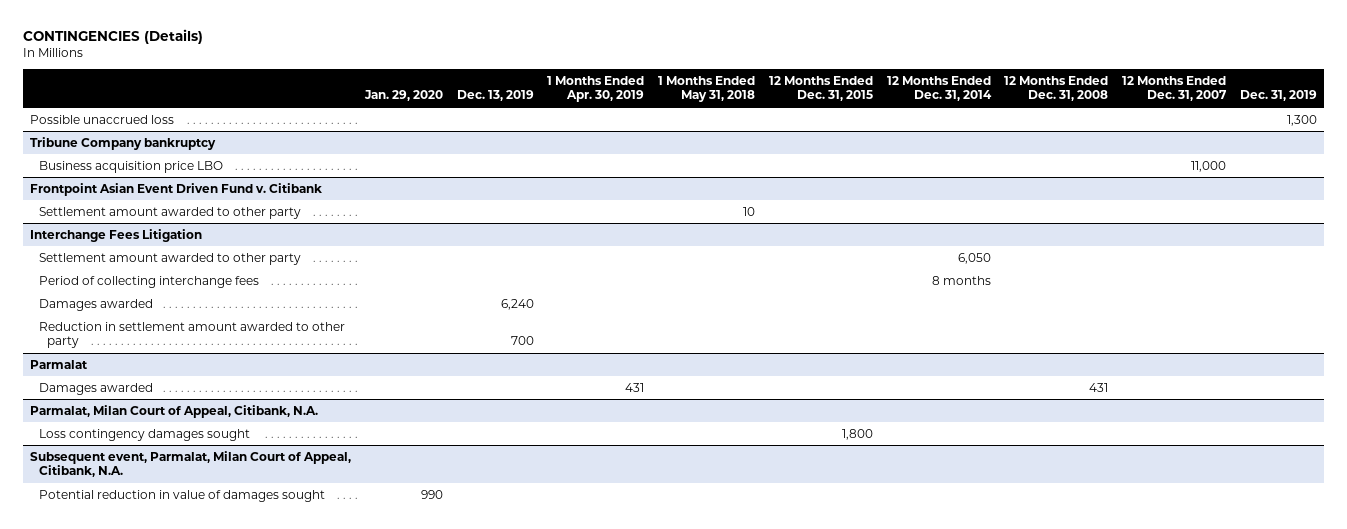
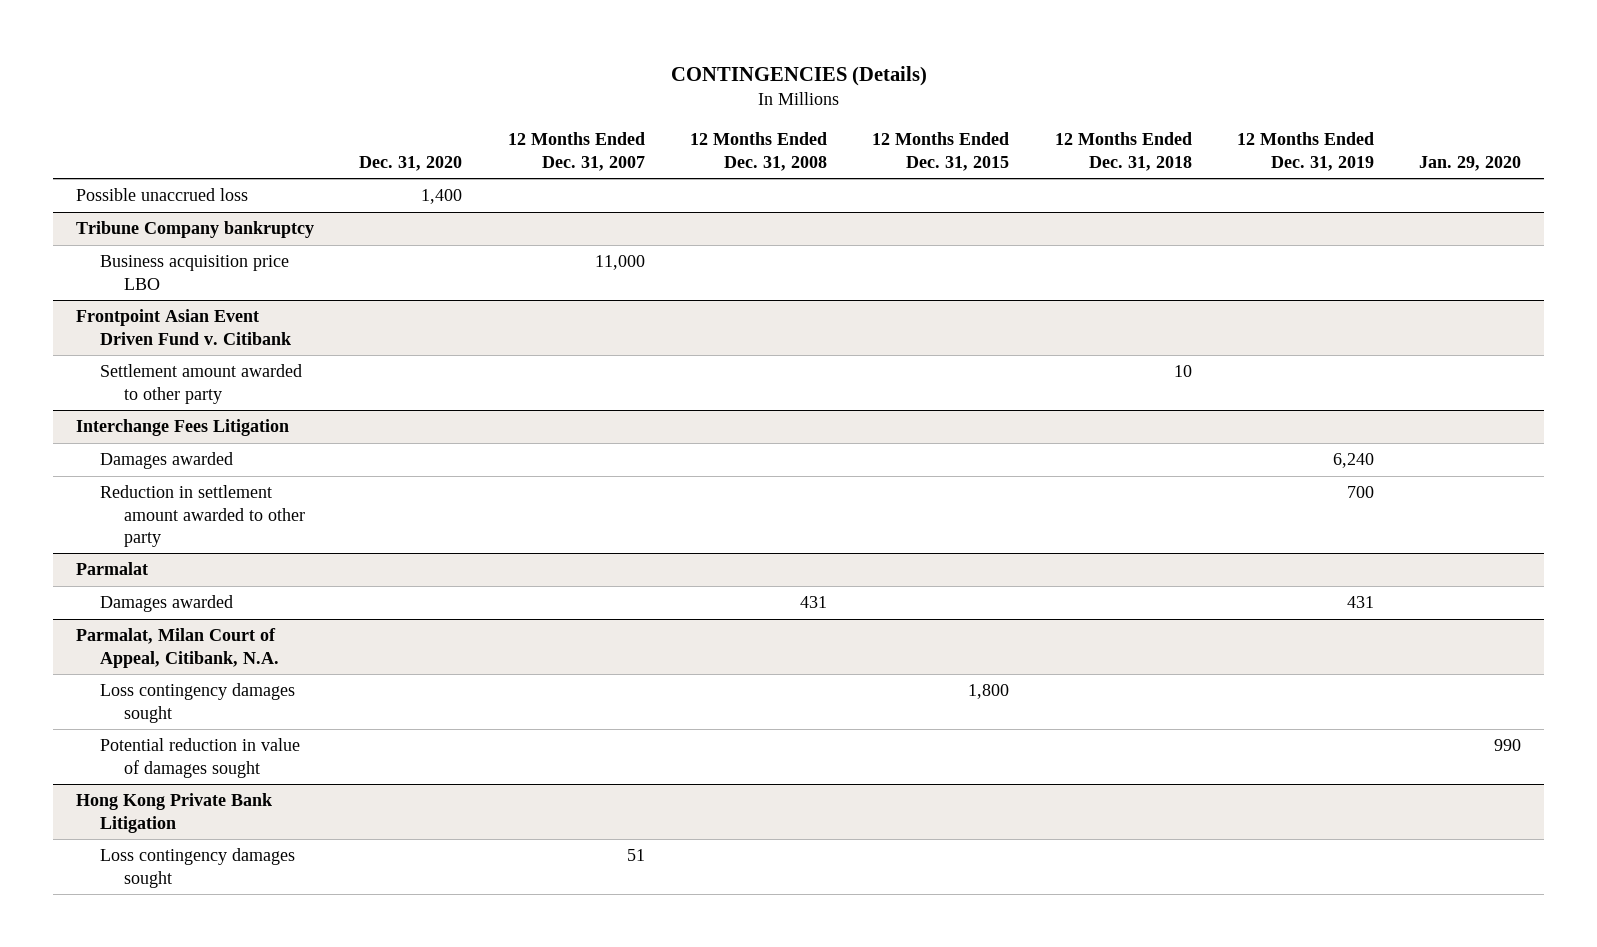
[456,90,534,102] Dec. 13, 2019 -> none
[547,76,645,103] 1 Months Ended Apr. 30, 2019 -> none
[658,76,756,103] 1 Months Ended May 31, 2018 -> none
[886,76,992,102] 12 Months Ended Dec. 31, 2014 -> none
[1239,90,1317,102] Dec. 31, 2019 -> none
none -> [359,155,463,171] Dec. 31, 2020
none -> [1054,132,1192,171] 12 Months Ended Dec. 31, 2018
none -> [1236,132,1374,171] 12 Months Ended Dec. 31, 2019
[38,252,301,265] Settlement amount awarded to other party -> none
[38,275,259,288] Period of collecting interchange fees -> none
[30,450,352,478] Subsequent event, Parmalat, Milan Court of Appeal, Citibank, N.A. -> none
[38,489,325,502] Potential reduction in value of damages sought -> none
none -> [100,738,301,778] Potential reduction in value of damages sought
none -> [76,793,273,833] Hong Kong Private Bank Litigation
none -> [100,848,296,888] Loss contingency damages sought

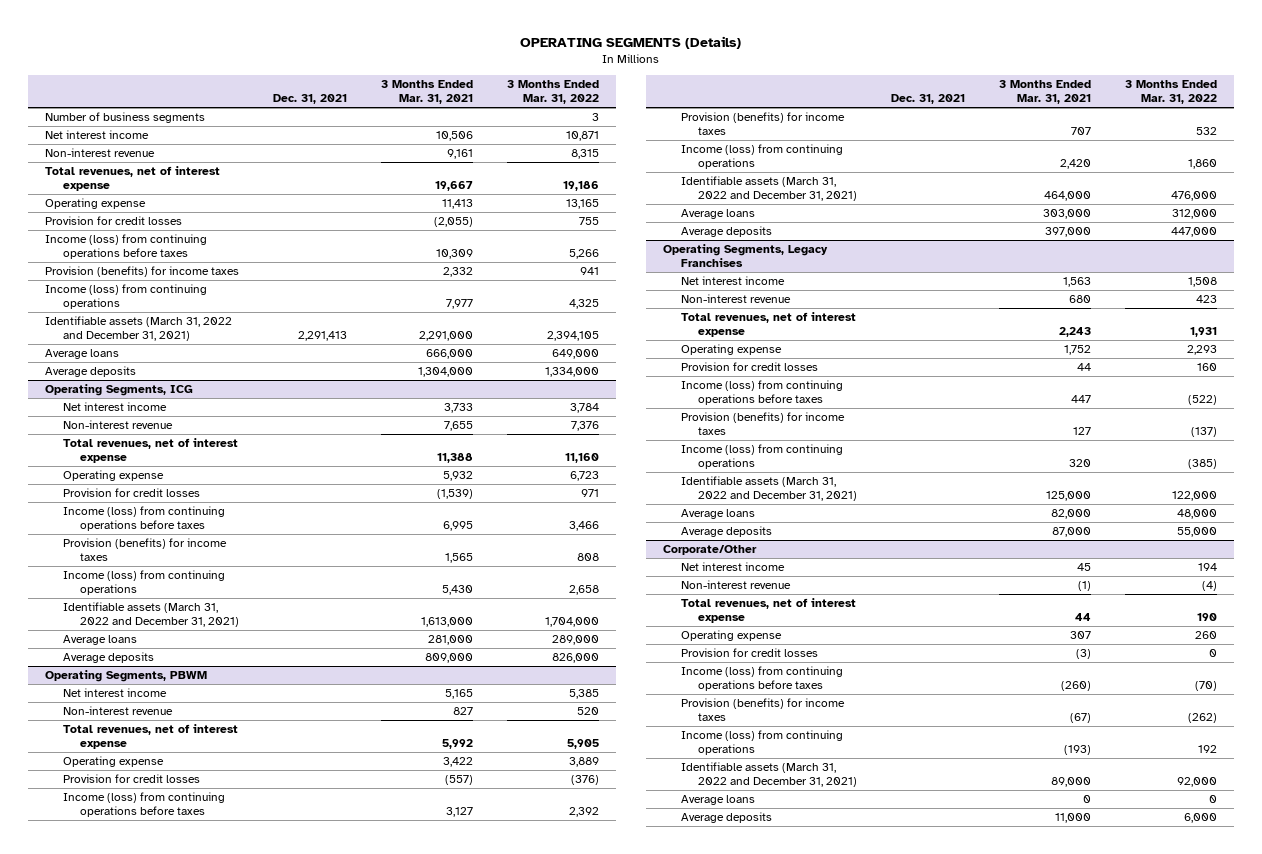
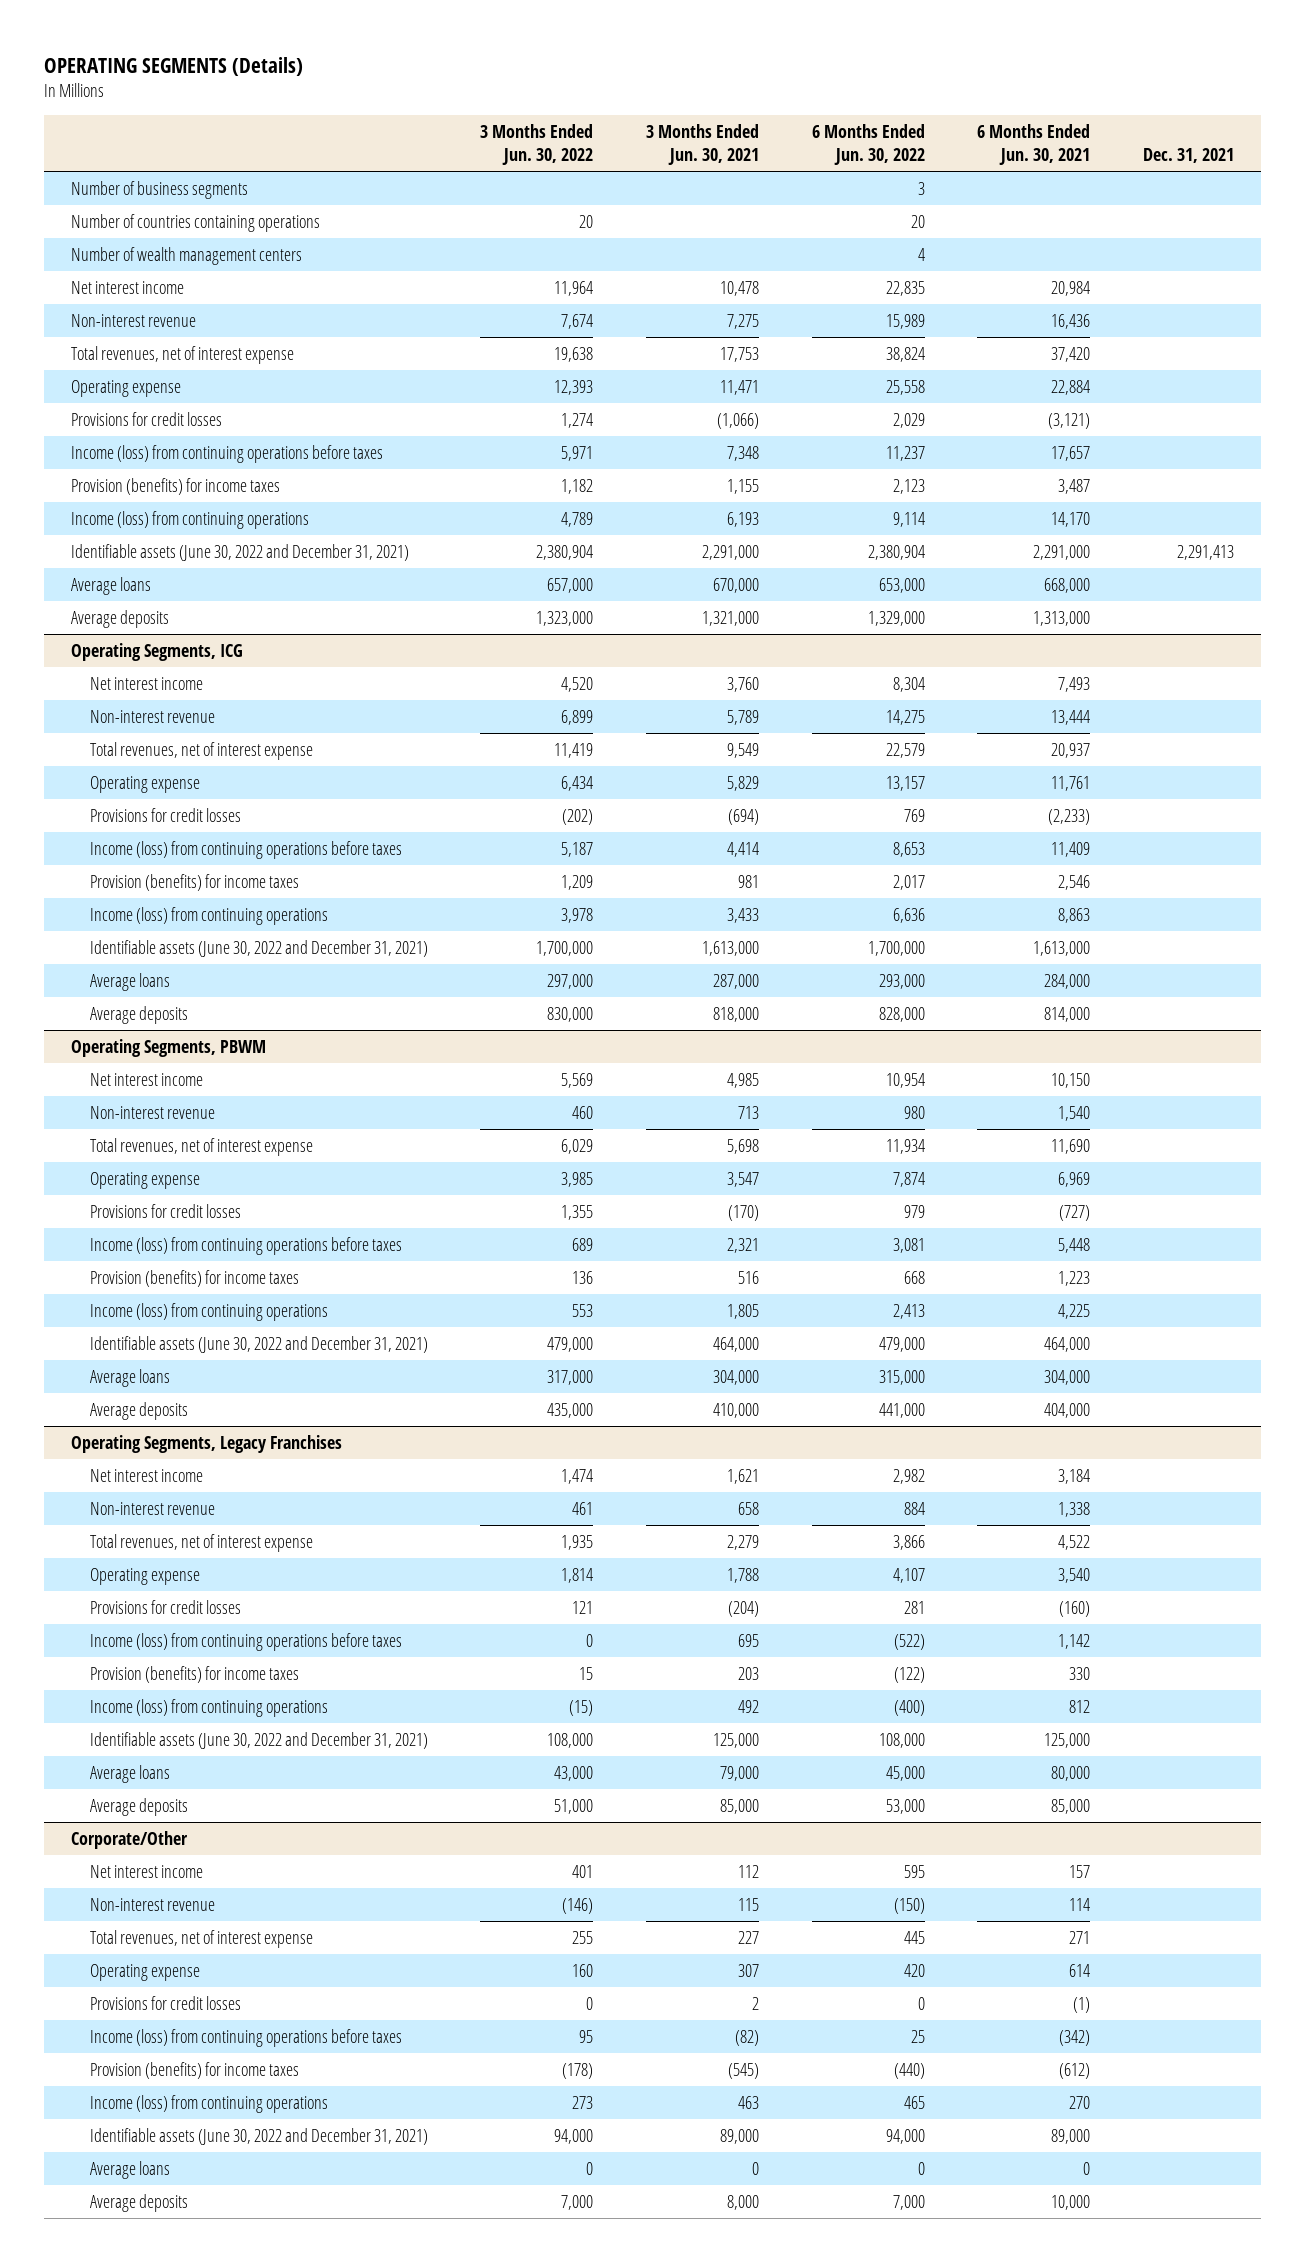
[381,79,474,105] 3 Months Ended Mar. 31, 2021 -> none
[507,79,600,105] 3 Months Ended Mar. 31, 2022 -> none
none -> [480,124,594,165] 3 Months Ended Jun. 30, 2022
none -> [646,124,760,165] 3 Months Ended Jun. 30, 2021
none -> [811,124,925,165] 6 Months Ended Jun. 30, 2022
none -> [977,124,1091,165] 6 Months Ended Jun. 30, 2021
none -> [70,214,320,233] Number of countries containing operations
none -> [70,247,302,266] Number of wealth management centers
[44,216,182,226] Provision for credit losses -> [70,412,222,427] Provisions for credit losses
[44,316,232,342] Identifiable assets (March 31, 2022 and December 31, 2021) -> [70,544,409,562] Identifiable assets (June 30, 2022 and December 31, 2021)
[62,488,200,498] Provision for credit losses -> [89,808,241,823] Provisions for credit losses
[62,602,240,628] Identifiable assets (March 31, 2022 and December 31, 2021) -> [89,940,428,958] Identifiable assets (June 30, 2022 and December 31, 2021)
[62,774,200,784] Provision for credit losses -> [89,1204,241,1219] Provisions for credit losses
[680,176,858,202] Identifiable assets (March 31, 2022 and December 31, 2021) -> [89,1336,428,1354] Identifiable assets (June 30, 2022 and December 31, 2021)
[680,362,818,372] Provision for credit losses -> [89,1600,241,1615] Provisions for credit losses
[680,476,858,502] Identifiable assets (March 31, 2022 and December 31, 2021) -> [89,1732,428,1750] Identifiable assets (June 30, 2022 and December 31, 2021)
[680,648,818,658] Provision for credit losses -> [89,1996,241,2011] Provisions for credit losses
[680,762,858,788] Identifiable assets (March 31, 2022 and December 31, 2021) -> [89,2128,428,2146] Identifiable assets (June 30, 2022 and December 31, 2021)

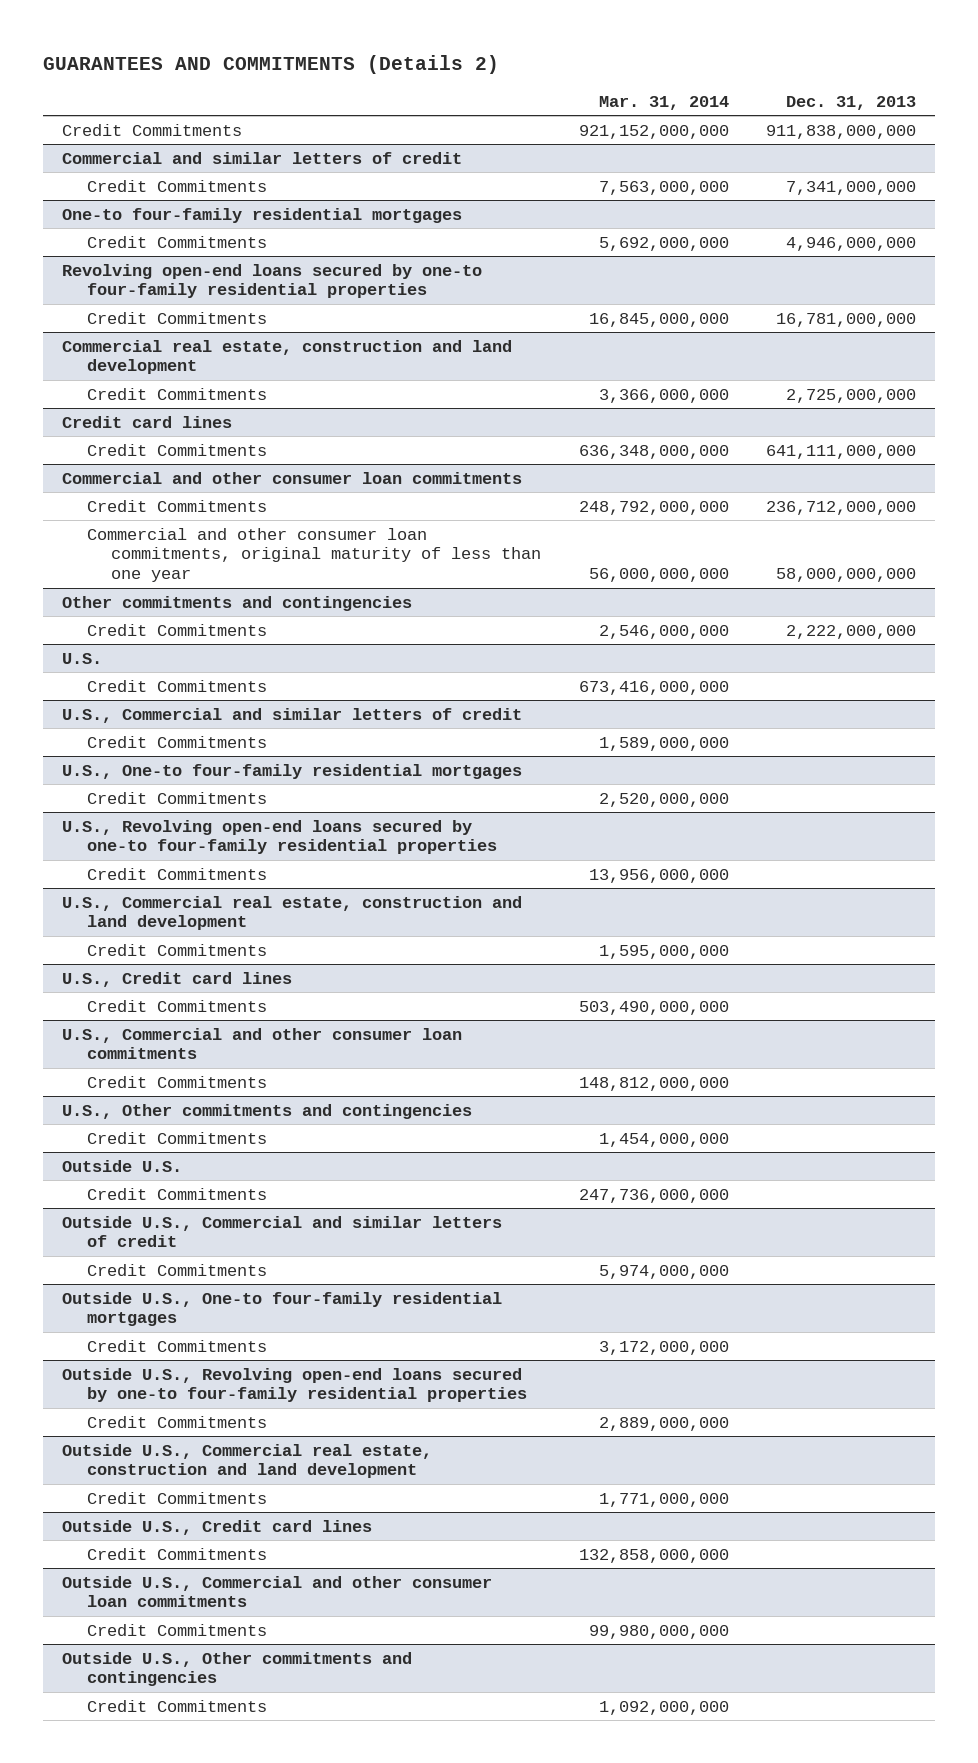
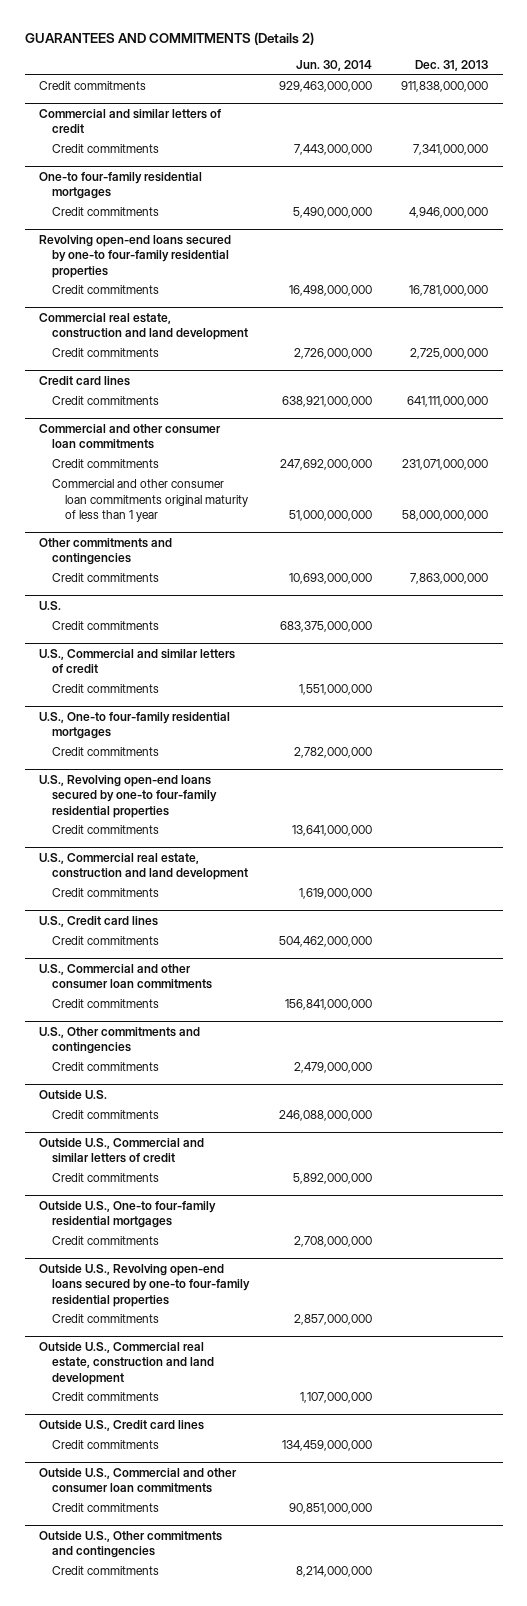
[598,95,729,110] Mar. 31, 2014 -> none
none -> [295,60,372,72] Jun. 30, 2014
[61,123,242,136] Credit Commitments -> [39,81,147,91] Credit commitments
[86,179,267,192] Credit Commitments -> [52,144,160,154] Credit commitments
[86,235,267,248] Credit Commitments -> [52,207,160,217] Credit commitments
[86,311,267,324] Credit Commitments -> [52,285,160,295] Credit commitments
[86,387,267,400] Credit Commitments -> [52,348,160,358] Credit commitments
[86,443,267,456] Credit Commitments -> [52,396,160,406] Credit commitments
[86,499,267,512] Credit Commitments -> [52,459,160,469] Credit commitments
[765,500,916,515] 236,712,000,000 -> [401,459,488,471] 231,071,000,000
[86,527,542,583] Commercial and other consumer loan commitments, original maturity of less than one year -> [52,479,248,523] Commercial and other consumer loan commitments original maturity of less than 1 year
[86,623,267,636] Credit Commitments -> [52,573,160,583] Credit commitments
[785,624,916,639] 2,222,000,000 -> [409,573,488,585] 7,863,000,000
[86,679,267,692] Credit Commitments -> [52,621,160,631] Credit commitments
[86,735,267,748] Credit Commitments -> [52,684,160,694] Credit commitments
[86,791,267,804] Credit Commitments -> [52,747,160,757] Credit commitments
[86,867,267,880] Credit Commitments -> [52,825,160,835] Credit commitments
[86,943,267,956] Credit Commitments -> [52,888,160,898] Credit commitments
[86,999,267,1012] Credit Commitments -> [52,936,160,946] Credit commitments
[86,1075,267,1088] Credit Commitments -> [52,999,160,1009] Credit commitments
[86,1131,267,1144] Credit Commitments -> [52,1062,160,1072] Credit commitments
[86,1187,267,1200] Credit Commitments -> [52,1110,160,1120] Credit commitments
[86,1263,267,1276] Credit Commitments -> [52,1173,160,1183] Credit commitments
[86,1339,267,1352] Credit Commitments -> [52,1236,160,1246] Credit commitments
[86,1415,267,1428] Credit Commitments -> [52,1314,160,1324] Credit commitments
[86,1491,267,1504] Credit Commitments -> [52,1392,160,1402] Credit commitments
[86,1547,267,1560] Credit Commitments -> [52,1440,160,1450] Credit commitments
[86,1623,267,1636] Credit Commitments -> [52,1503,160,1513] Credit commitments
[86,1699,267,1712] Credit Commitments -> [52,1566,160,1576] Credit commitments

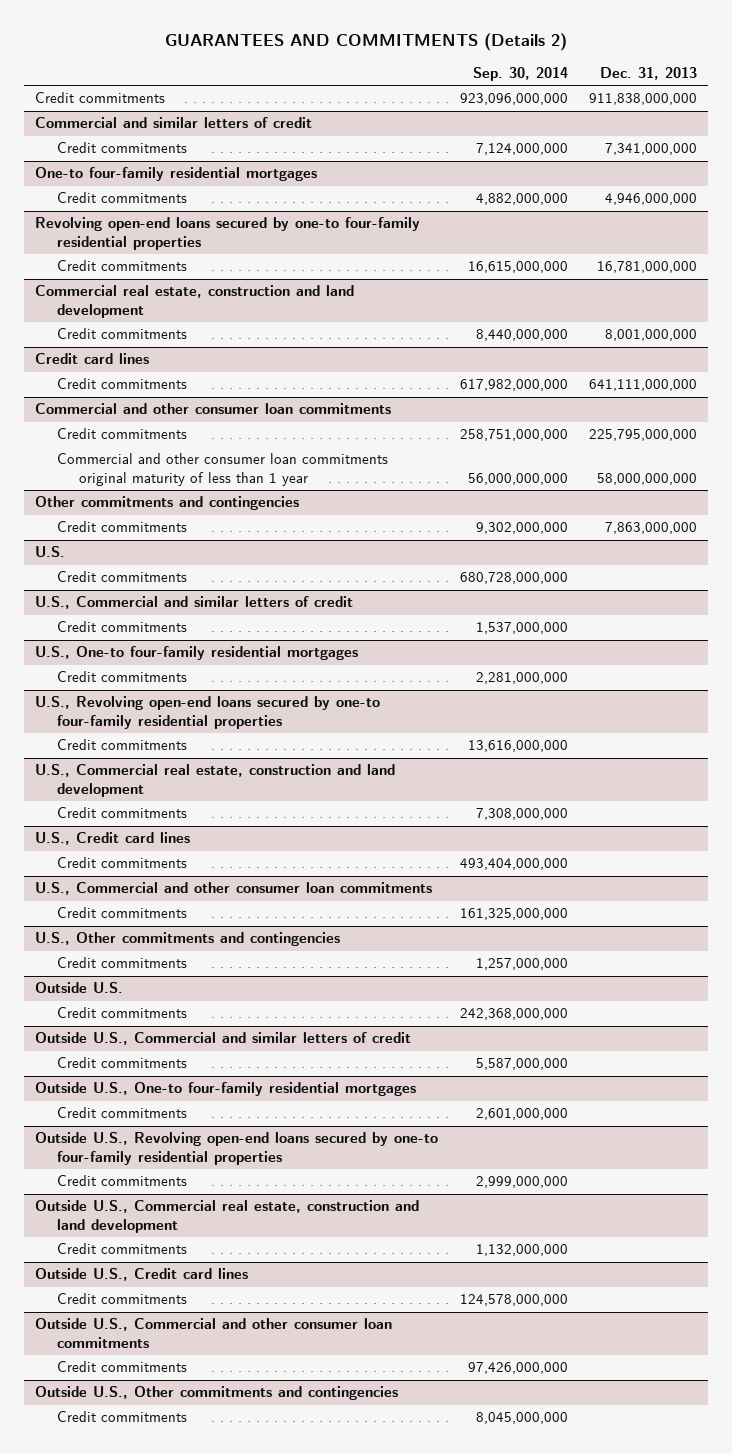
[295,60,372,72] Jun. 30, 2014 -> none
none -> [472,66,568,81] Sep. 30, 2014
[409,348,488,360] 2,725,000,000 -> [605,329,698,342] 8,001,000,000
[401,459,488,471] 231,071,000,000 -> [589,429,698,442] 225,795,000,000

